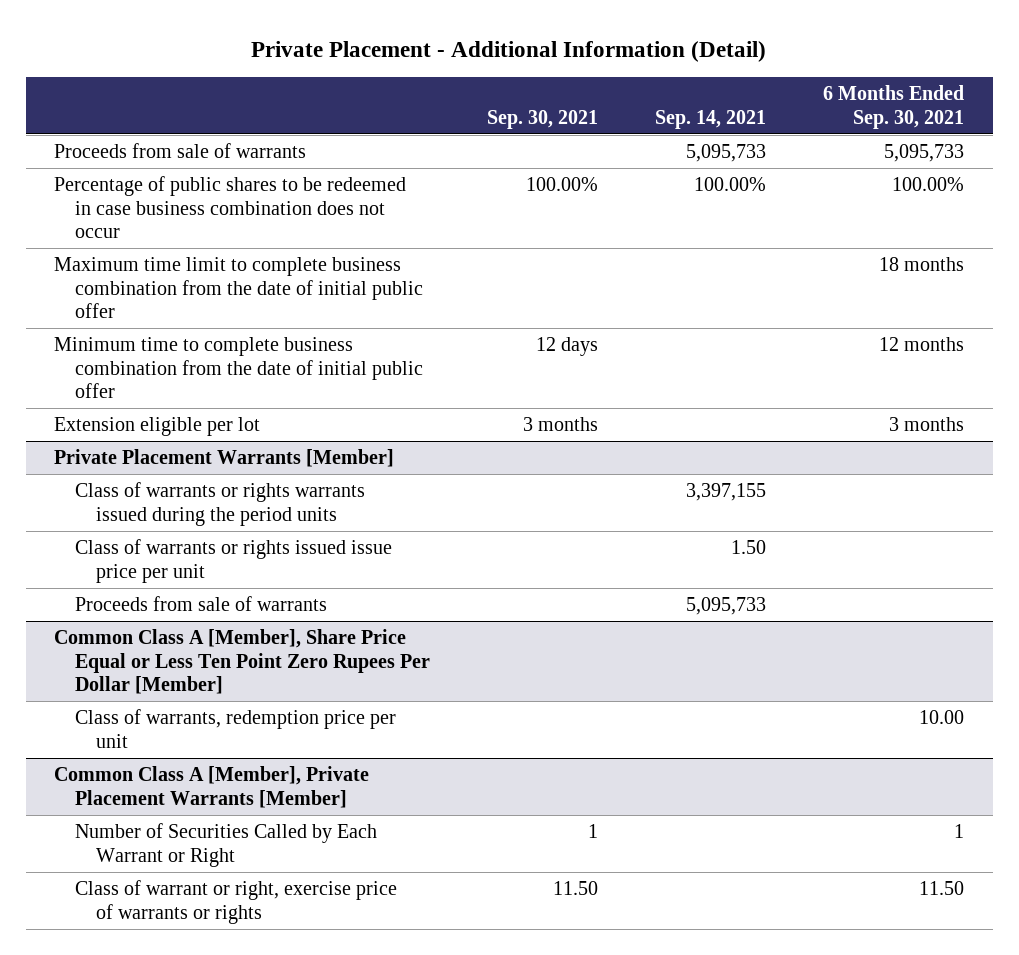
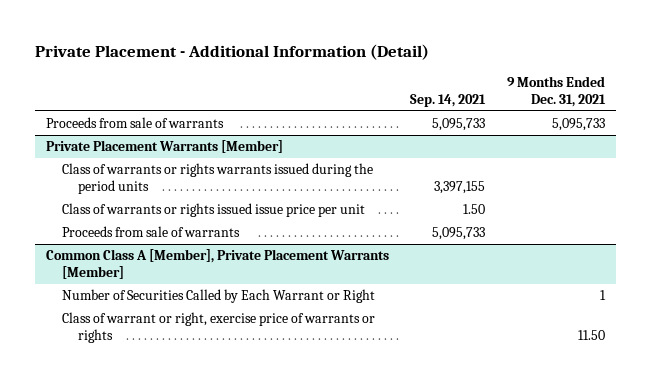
[487,109,599,129] Sep. 30, 2021 -> none
[823,84,965,129] 6 Months Ended Sep. 30, 2021 -> none
none -> [506,76,606,108] 9 Months Ended Dec. 31, 2021
[54,176,407,239] Percentage of public shares to be redeemed in case business combination does not occur -> none
[54,257,424,319] Maximum time limit to complete business combination from the date of initial public offer -> none
[54,337,424,399] Minimum time to complete business combination from the date of initial public offer -> none
[54,417,261,437] Extension eligible per lot -> none
[54,629,431,695] Common Class A [Member], Share Price Equal or Less Ten Point Zero Rupees Per Dollar [Member] -> none
[75,709,397,748] Class of warrants, redemption price per unit -> none

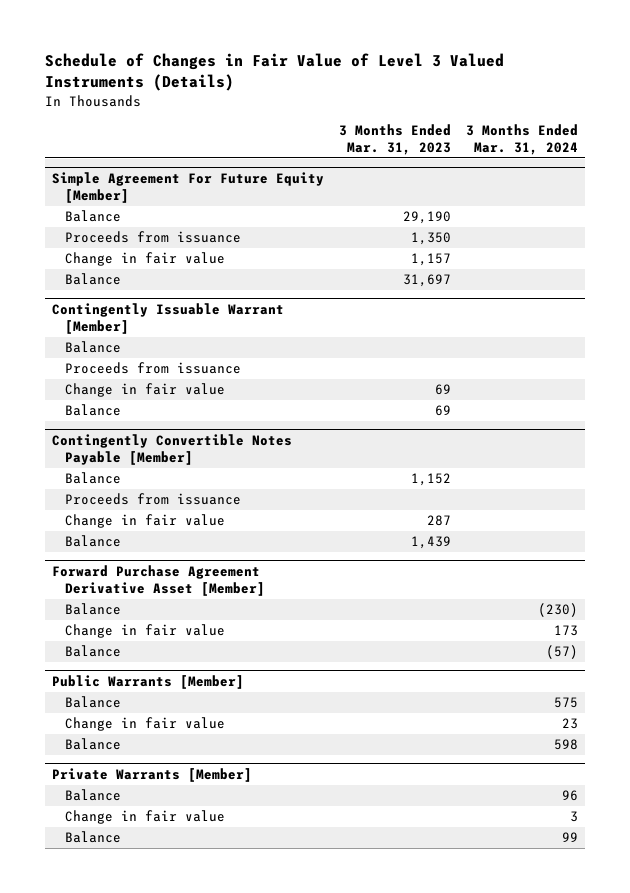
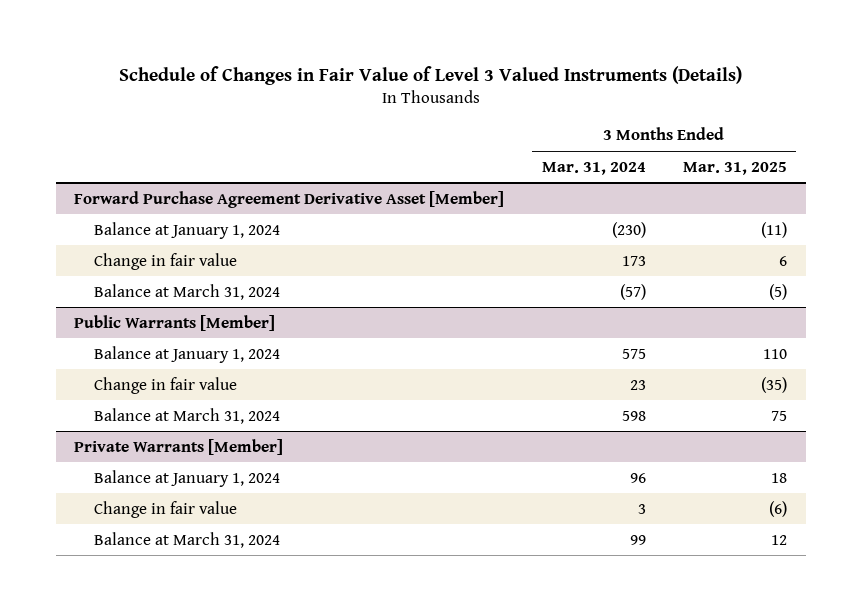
[338,123,451,155] 3 Months Ended Mar. 31, 2023 -> none
none -> [683,161,788,175] Mar. 31, 2025
[52,172,325,204] Simple Agreement For Future Equity [Member] -> none
[64,210,121,223] Balance -> none
[64,231,241,244] Proceeds from issuance -> none
[64,252,225,267] Change in fair value -> none
[64,273,121,286] Balance -> none
[52,303,285,335] Contingently Issuable Warrant [Member] -> none
[64,341,121,354] Balance -> none
[64,362,241,375] Proceeds from issuance -> none
[64,383,225,398] Change in fair value -> none
[64,404,121,417] Balance -> none
[52,434,293,466] Contingently Convertible Notes Payable [Member] -> none
[64,472,121,485] Balance -> none
[64,493,241,506] Proceeds from issuance -> none
[64,514,225,529] Change in fair value -> none
[64,535,121,548] Balance -> none
[64,603,121,616] Balance -> [94,221,281,239] Balance at January 1, 2024
[64,645,121,658] Balance -> [94,283,281,300] Balance at March 31, 2024
[64,696,121,709] Balance -> [94,345,281,363] Balance at January 1, 2024
[64,738,121,751] Balance -> [94,407,281,424] Balance at March 31, 2024
[64,789,121,802] Balance -> [94,469,281,487] Balance at January 1, 2024
[64,831,121,844] Balance -> [94,531,281,548] Balance at March 31, 2024

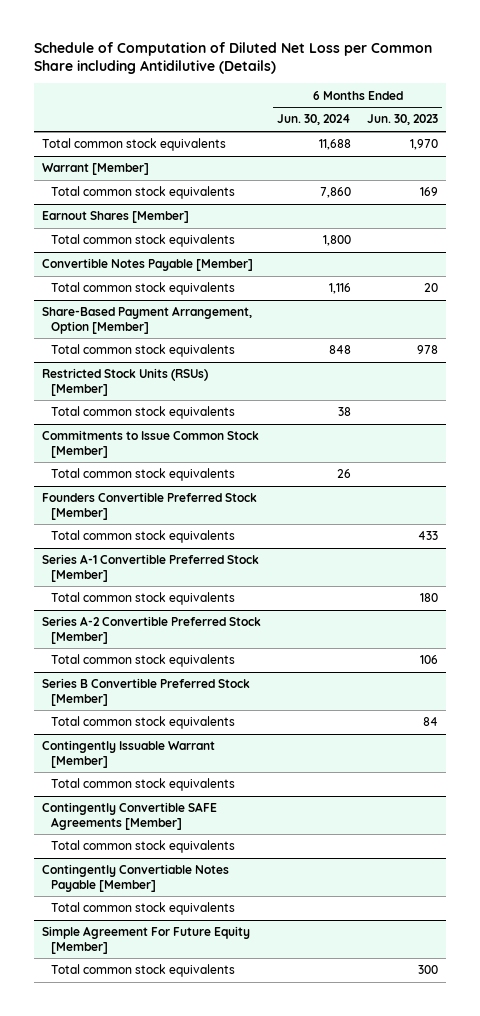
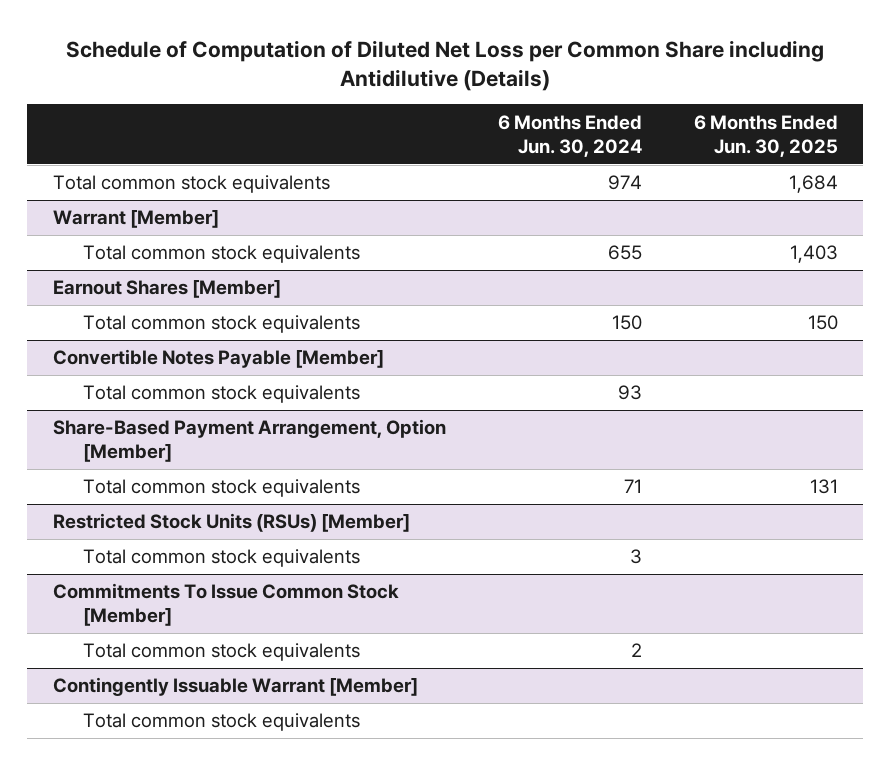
[367,114,439,126] Jun. 30, 2023 -> none
none -> [693,114,838,157] 6 Months Ended Jun. 30, 2025
[319,139,352,151] 11,688 -> [607,175,642,191] 974
[320,187,352,199] 7,860 -> [607,245,642,261] 655
[323,235,352,247] 1,800 -> [611,315,642,331] 150
[329,283,352,295] 1,116 -> [617,385,642,401] 93
[329,345,352,355] 848 -> [623,479,642,494] 71
[42,492,258,520] Founders Convertible Preferred Stock [Member] -> none
[50,530,235,544] Total common stock equivalents -> none
[42,554,260,582] Series A-1 Convertible Preferred Stock [Member] -> none
[50,592,235,606] Total common stock equivalents -> none
[42,616,262,644] Series A-2 Convertible Preferred Stock [Member] -> none
[50,654,235,668] Total common stock equivalents -> none
[42,678,251,706] Series B Convertible Preferred Stock [Member] -> none
[50,716,235,730] Total common stock equivalents -> none
[338,407,352,417] 38 -> [629,549,642,565] 3
[42,430,260,458] Commitments to Issue Common Stock [Member] -> [53,583,400,627] Commitments To Issue Common Stock [Member]
[337,469,352,479] 26 -> [630,643,642,658] 2
[42,802,218,830] Contingently Convertible SAFE Agreements [Member] -> none
[50,840,235,854] Total common stock equivalents -> none
[42,864,230,892] Contingently Convertiable Notes Payable [Member] -> none
[50,902,235,916] Total common stock equivalents -> none
[42,926,251,954] Simple Agreement For Future Equity [Member] -> none
[50,964,235,978] Total common stock equivalents -> none

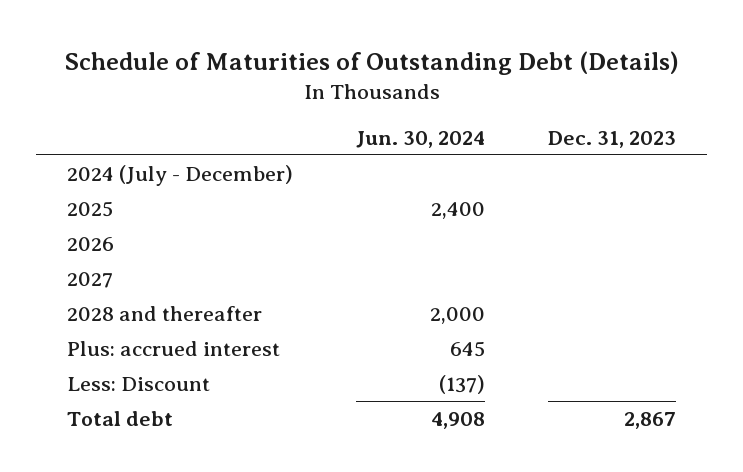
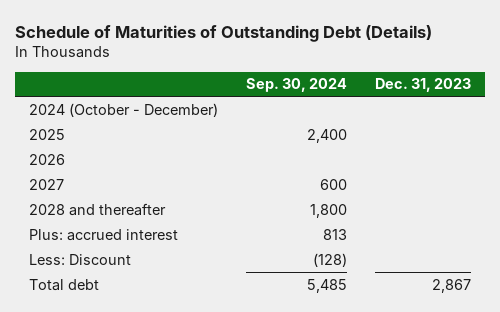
[356,130,486,148] Jun. 30, 2024 -> none
none -> [246,78,348,93] Sep. 30, 2024
[67,164,294,186] 2024 (July - December) -> [29,102,219,117] 2024 (October - December)

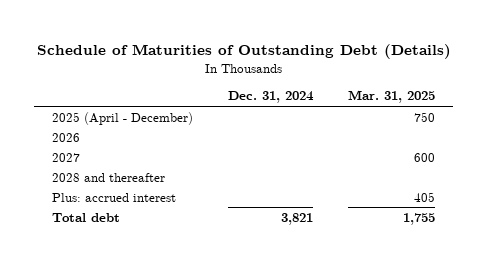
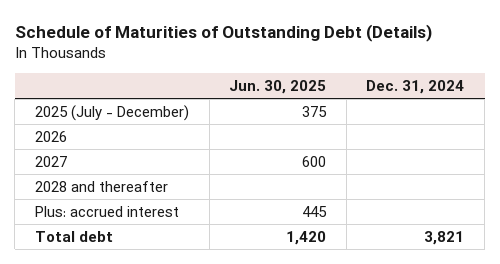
[348,90,436,104] Mar. 31, 2025 -> none
none -> [229,80,327,95] Jun. 30, 2025
[51,111,193,125] 2025 (April - December) -> [35,104,190,121] 2025 (July - December)

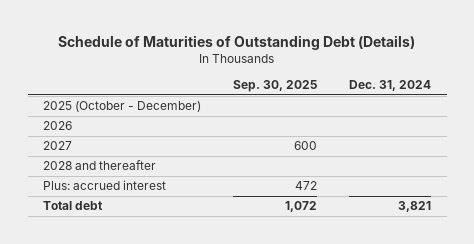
[229,80,327,95] Jun. 30, 2025 -> none
none -> [233,80,318,93] Sep. 30, 2025
[35,104,190,121] 2025 (July - December) -> [43,101,202,113] 2025 (October - December)

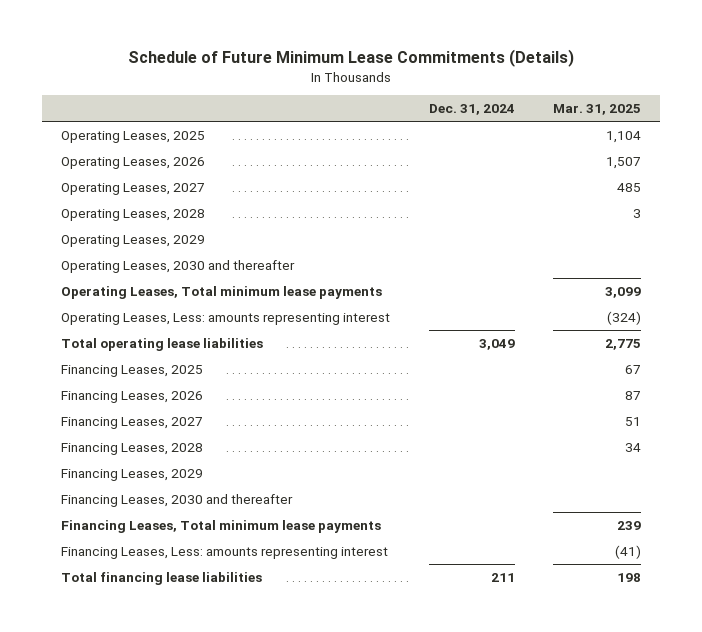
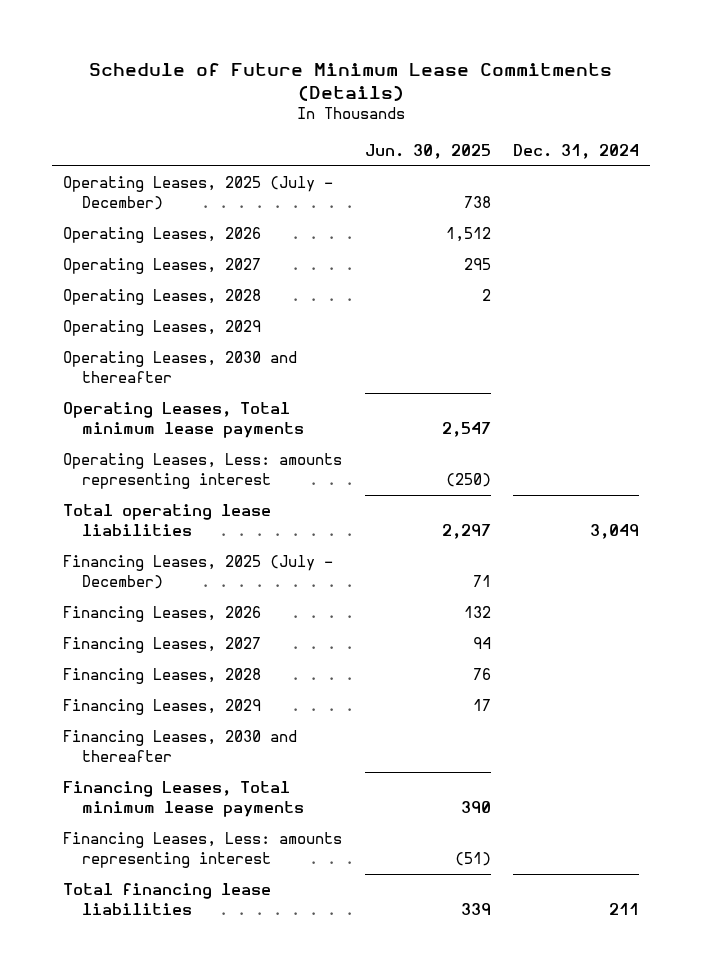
[553,104,642,116] Mar. 31, 2025 -> none
none -> [364,144,491,160] Jun. 30, 2025
[60,130,205,143] Operating Leases, 2025 -> [63,176,334,210] Operating Leases, 2025 (July - December)
[60,364,203,377] Financing Leases, 2025 -> [63,555,334,589] Financing Leases, 2025 (July - December)

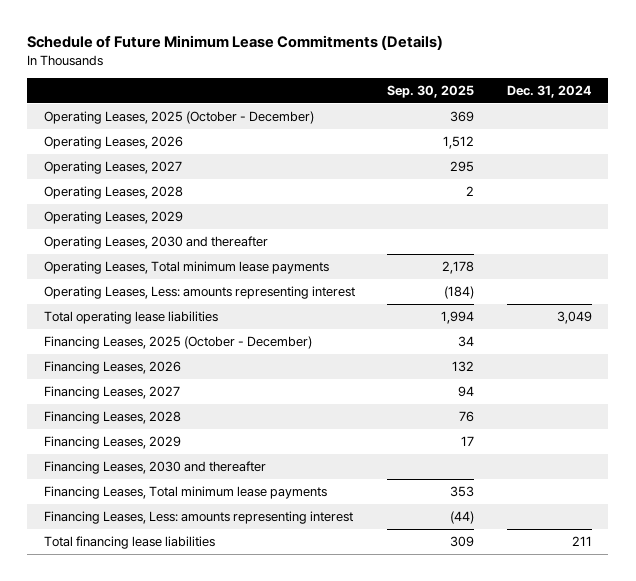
[364,144,491,160] Jun. 30, 2025 -> none
none -> [387,84,475,98] Sep. 30, 2025
[63,176,334,210] Operating Leases, 2025 (July - December) -> [43,110,314,124] Operating Leases, 2025 (October - December)
[63,555,334,589] Financing Leases, 2025 (July - December) -> [43,335,312,349] Financing Leases, 2025 (October - December)

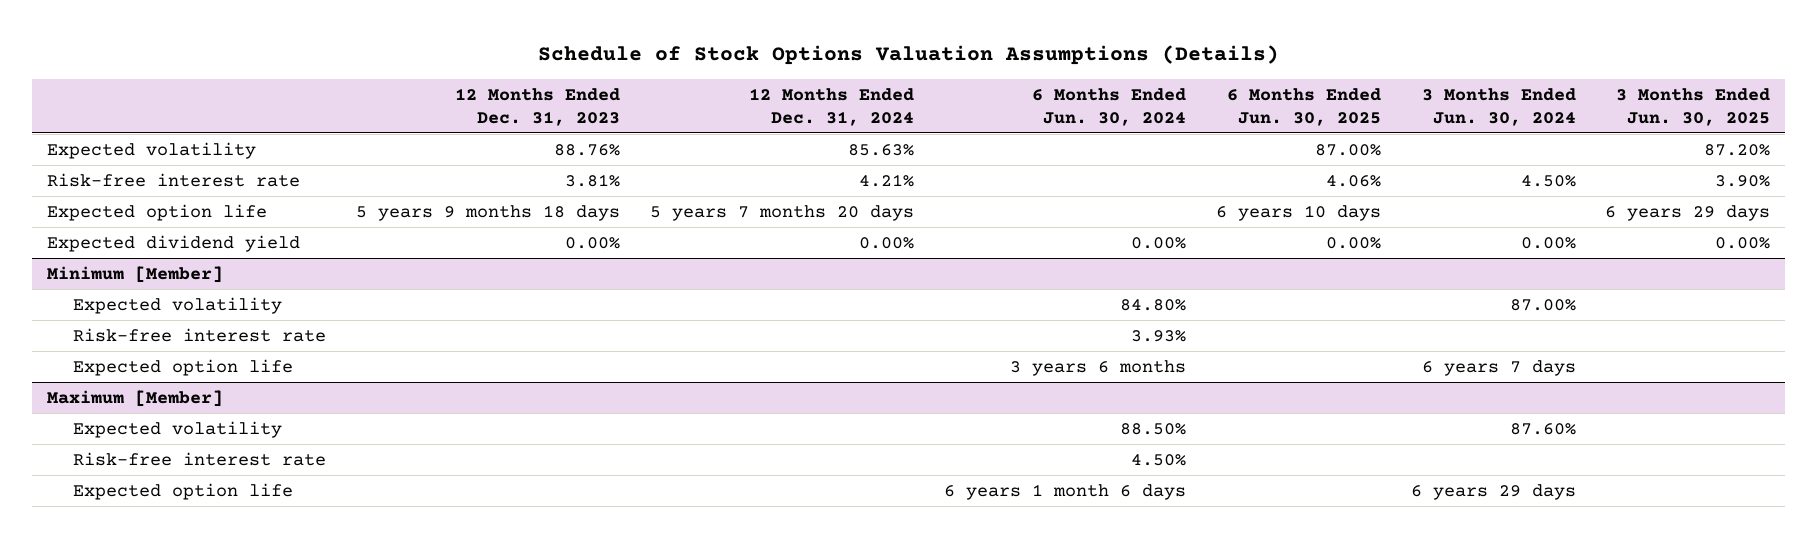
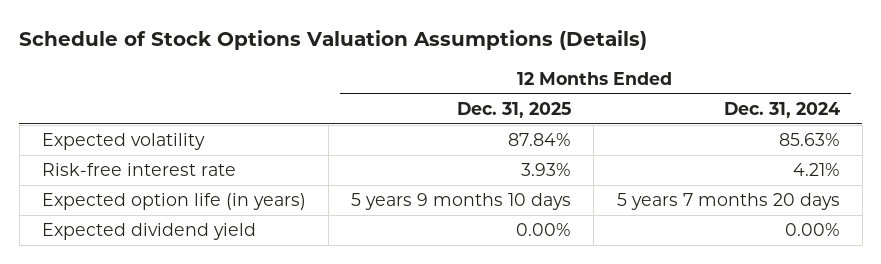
[455,87,621,126] 12 Months Ended Dec. 31, 2023 -> none
[1031,87,1186,126] 6 Months Ended Jun. 30, 2024 -> none
[1226,87,1381,126] 6 Months Ended Jun. 30, 2025 -> none
[1421,87,1576,126] 3 Months Ended Jun. 30, 2024 -> none
[1616,87,1771,126] 3 Months Ended Jun. 30, 2025 -> none
none -> [457,102,572,119] Dec. 31, 2025
[46,203,267,221] Expected option life -> [41,193,306,211] Expected option life (in years)
[46,265,223,283] Minimum [Member] -> none
[73,296,283,314] Expected volatility -> none
[73,327,327,342] Risk-free interest rate -> none
[73,358,294,376] Expected option life -> none
[46,389,223,407] Maximum [Member] -> none
[73,420,283,438] Expected volatility -> none
[73,451,327,466] Risk-free interest rate -> none
[73,482,294,500] Expected option life -> none

